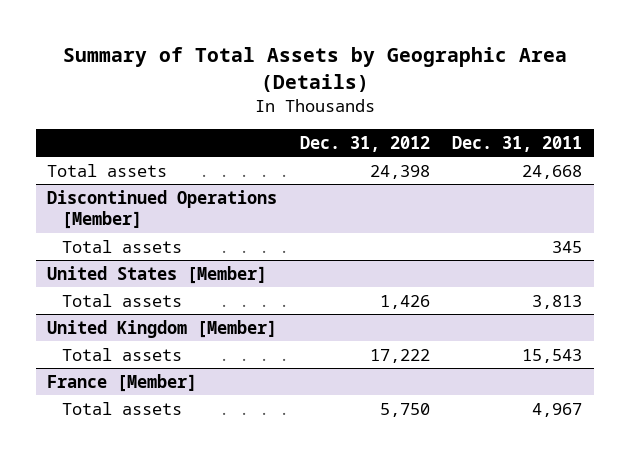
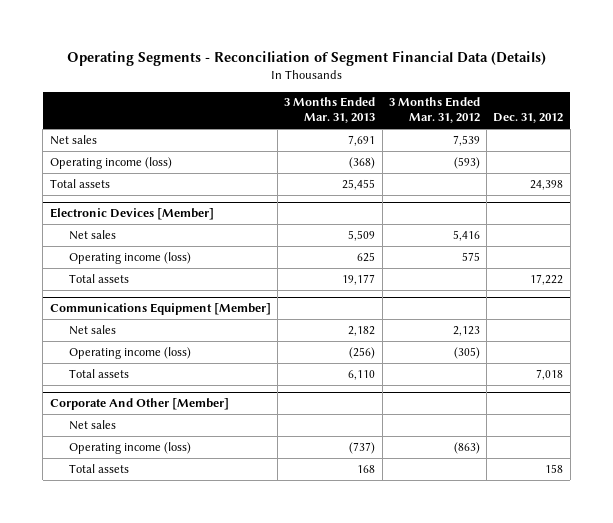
[62,47,567,92] Summary of Total Assets by Geographic Area (Details) -> [66,51,546,67] Operating Segments - Reconciliation of Segment Financial Data (Details)
[452,135,583,152] Dec. 31, 2011 -> none
none -> [284,97,376,124] 3 Months Ended Mar. 31, 2013
none -> [388,97,480,124] 3 Months Ended Mar. 31, 2012
none -> [49,134,97,145] Net sales
none -> [49,156,172,169] Operating income (loss)
[47,189,278,230] Discontinued Operations [Member] -> none
[61,239,182,253] Total assets -> none
[47,265,268,284] United States [Member] -> none
[61,293,182,307] Total assets -> none
[47,319,278,338] United Kingdom [Member] -> [49,208,214,221] Electronic Devices [Member]
none -> [68,229,116,240] Net sales
none -> [68,251,191,264] Operating income (loss)
[47,373,198,392] France [Member] -> none
[61,401,182,415] Total assets -> none
none -> [49,303,271,316] Communications Equipment [Member]
none -> [68,324,116,335] Net sales
none -> [68,346,191,359] Operating income (loss)
none -> [68,368,129,378] Total assets
none -> [49,398,229,411] Corporate And Other [Member]
none -> [68,419,116,430] Net sales
none -> [68,441,191,454] Operating income (loss)
none -> [68,463,129,473] Total assets

